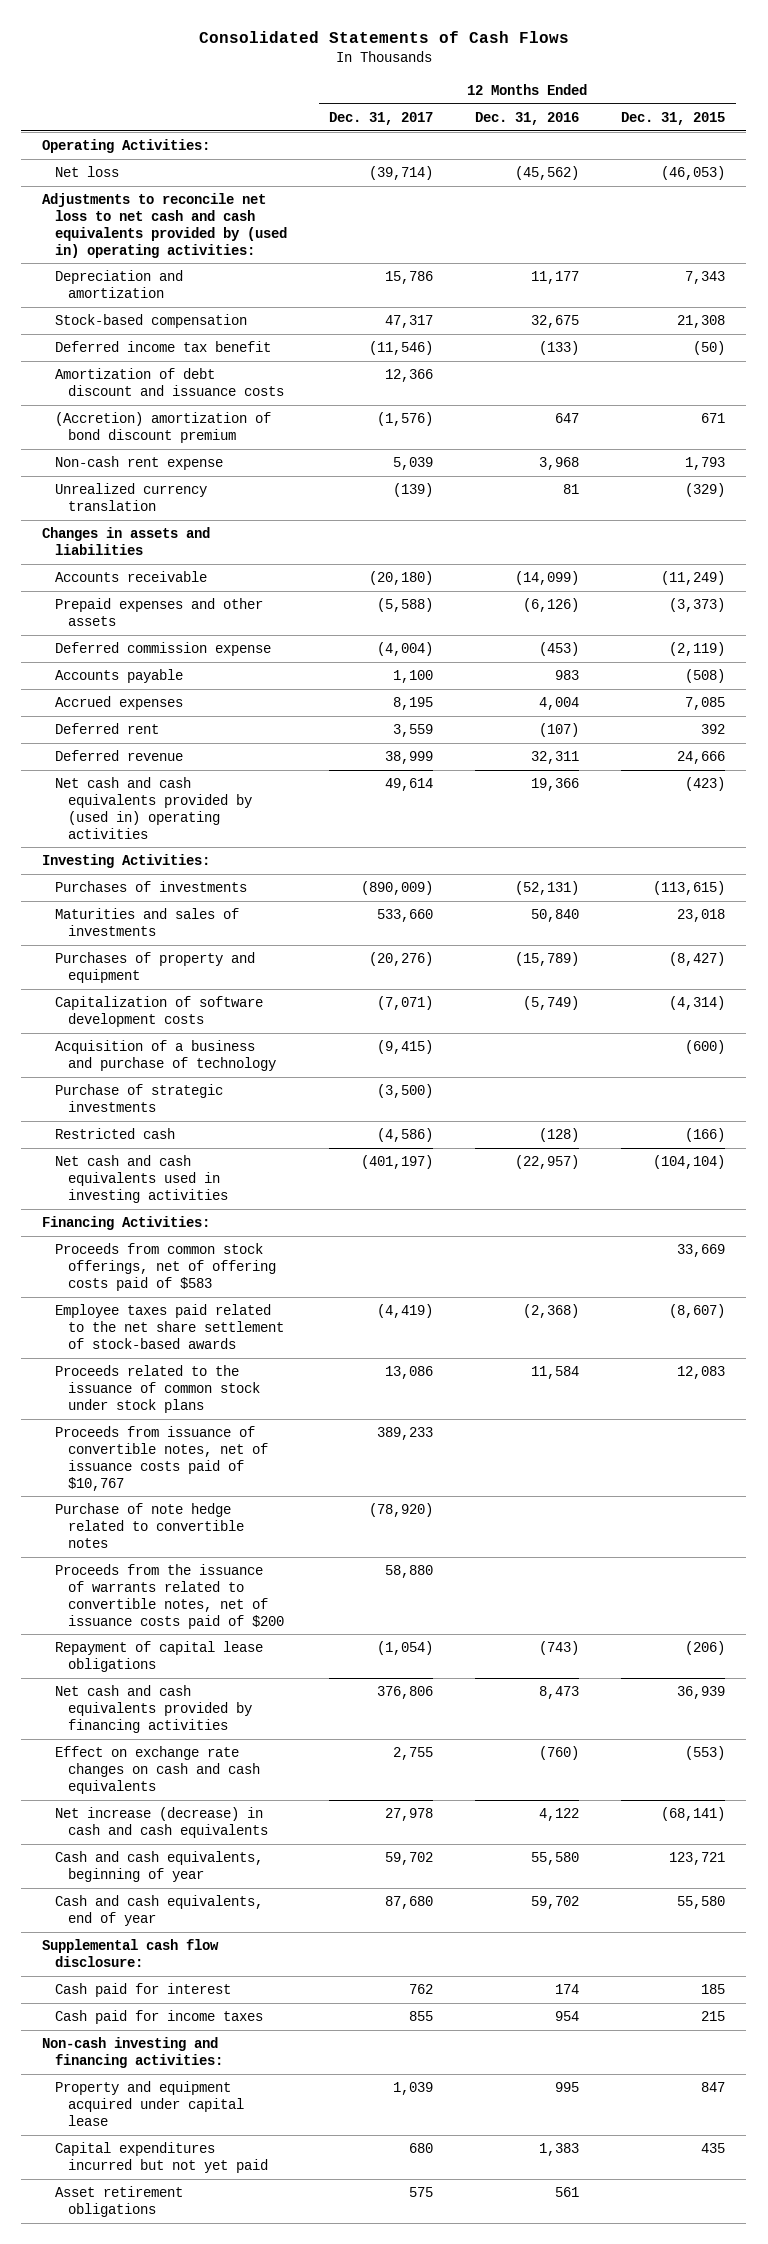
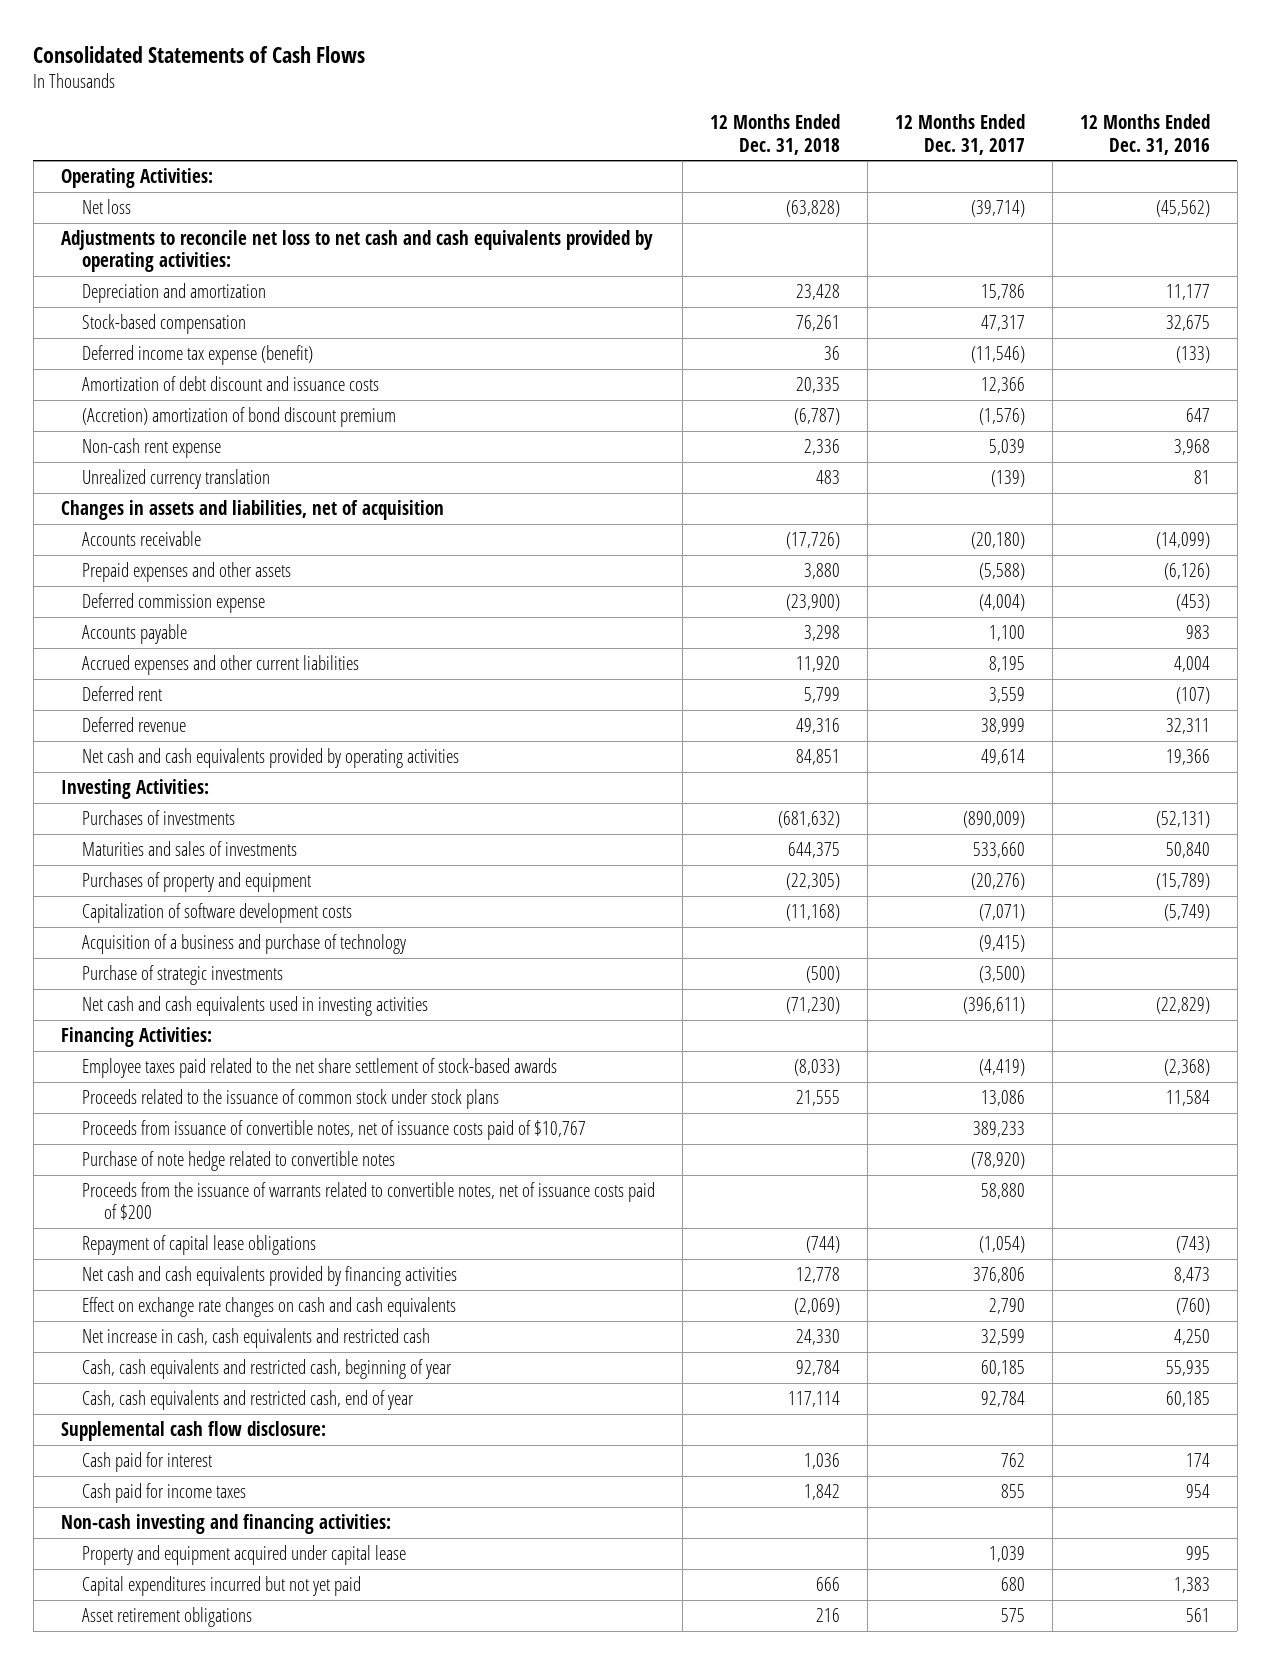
[621,111,726,125] Dec. 31, 2015 -> none
none -> [710,114,841,155] 12 Months Ended Dec. 31, 2018
[42,193,288,258] Adjustments to reconcile net loss to net cash and cash equivalents provided by (used in) operating activities: -> [60,230,653,273] Adjustments to reconcile net loss to net cash and cash equivalents provided by operating activities:
[55,341,272,353] Deferred income tax benefit -> [82,345,314,366] Deferred income tax expense (benefit)
[42,527,211,556] Changes in assets and liabilities -> [60,500,444,521] Changes in assets and liabilities, net of acquisition
[55,696,184,711] Accrued expenses -> [82,655,360,676] Accrued expenses and other current liabilities
[55,777,252,839] Net cash and cash equivalents provided by (used in) operating activities -> [82,748,460,769] Net cash and cash equivalents provided by operating activities
[55,1128,176,1140] Restricted cash -> none
[361,1155,434,1170] (401,197) -> [963,997,1026,1015] (396,611)
[515,1155,580,1170] (22,957) -> [1156,997,1211,1015] (22,829)
[55,1243,276,1291] Proceeds from common stock offerings, net of offering costs paid of $583 -> none
[393,1747,434,1761] 2,755 -> [989,1298,1026,1315] 2,790
[55,1807,268,1839] Net increase (decrease) in cash and cash equivalents -> [82,1328,431,1349] Net increase in cash, cash equivalents and restricted cash
[385,1808,434,1822] 27,978 -> [981,1329,1026,1346] 32,599
[539,1808,580,1822] 4,122 -> [1174,1329,1211,1346] 4,250
[55,1851,264,1883] Cash and cash equivalents, beginning of year -> [82,1359,453,1380] Cash, cash equivalents and restricted cash, beginning of year
[385,1852,434,1866] 59,702 -> [981,1360,1026,1377] 60,185
[531,1852,580,1866] 55,580 -> [1166,1360,1211,1377] 55,935
[55,1895,264,1927] Cash and cash equivalents, end of year -> [82,1390,415,1411] Cash, cash equivalents and restricted cash, end of year
[385,1896,434,1910] 87,680 -> [981,1391,1026,1408] 92,784
[531,1896,580,1910] 59,702 -> [1166,1391,1211,1408] 60,185

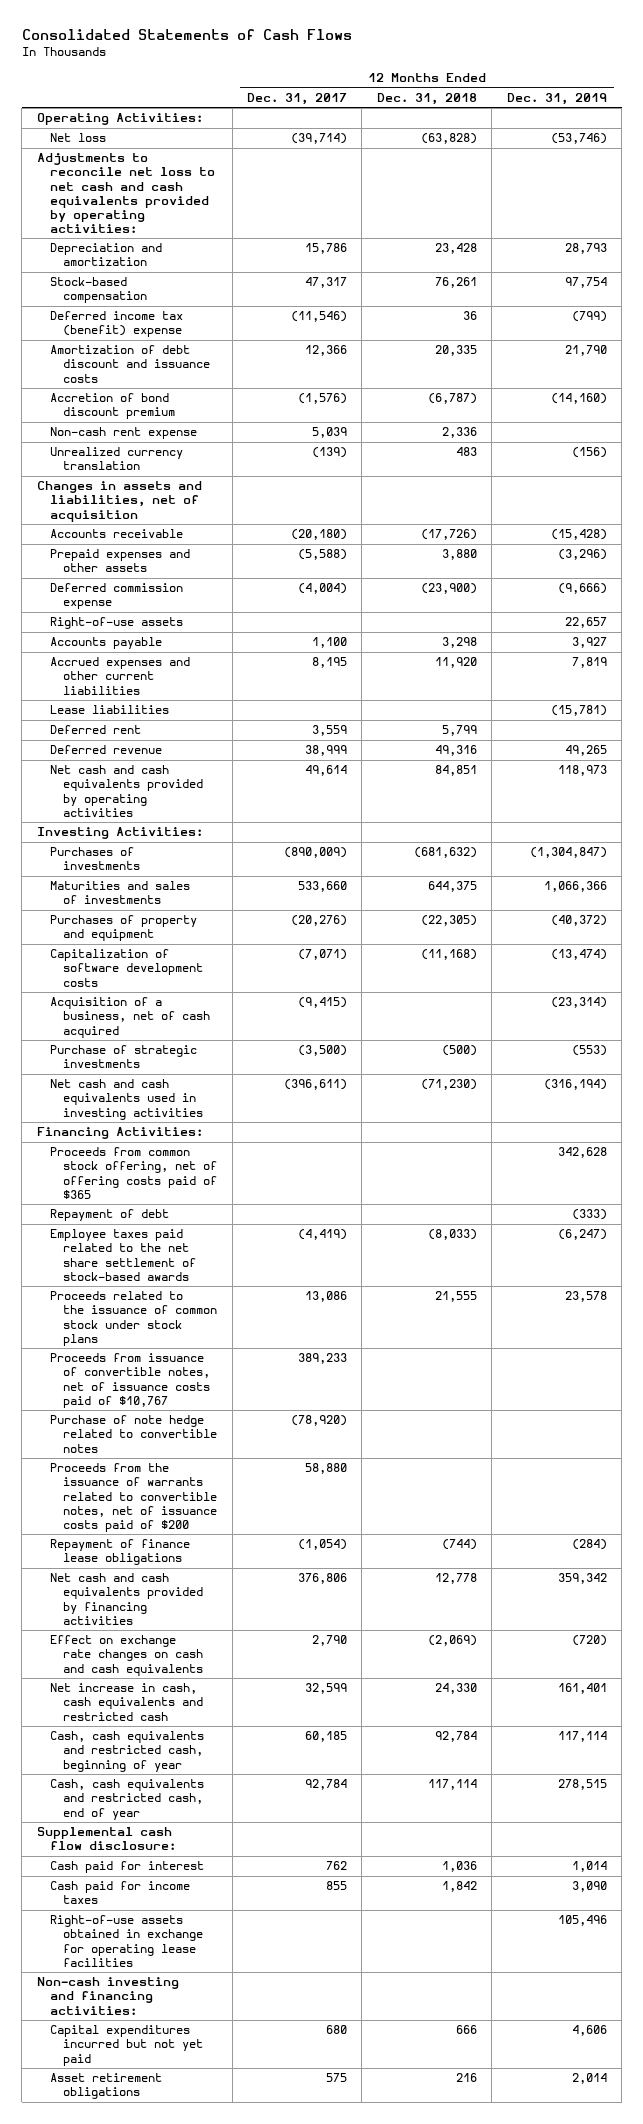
[1080,114,1211,155] 12 Months Ended Dec. 31, 2016 -> none
none -> [506,92,607,105] Dec. 31, 2019
[82,345,314,366] Deferred income tax expense (benefit) -> [49,311,183,338] Deferred income tax (benefit) expense
[82,407,397,428] (Accretion) amortization of bond discount premium -> [49,393,176,420] Accretion of bond discount premium
none -> [49,617,183,630] Right-of-use assets
none -> [49,705,169,715] Lease liabilities
[82,934,407,955] Acquisition of a business and purchase of technology -> [49,997,211,1038] Acquisition of a business, net of cash acquired
none -> [49,1147,218,1199] Proceeds from common stock offering, net of offering costs paid of $365
none -> [49,1209,169,1222] Repayment of debt
[82,1235,317,1256] Repayment of capital lease obligations -> [49,1539,190,1566] Repayment of finance lease obligations
none -> [49,1915,204,1967] Right-of-use assets obtained in exchange for operating lease facilities
[82,1545,407,1566] Property and equipment acquired under capital lease -> none

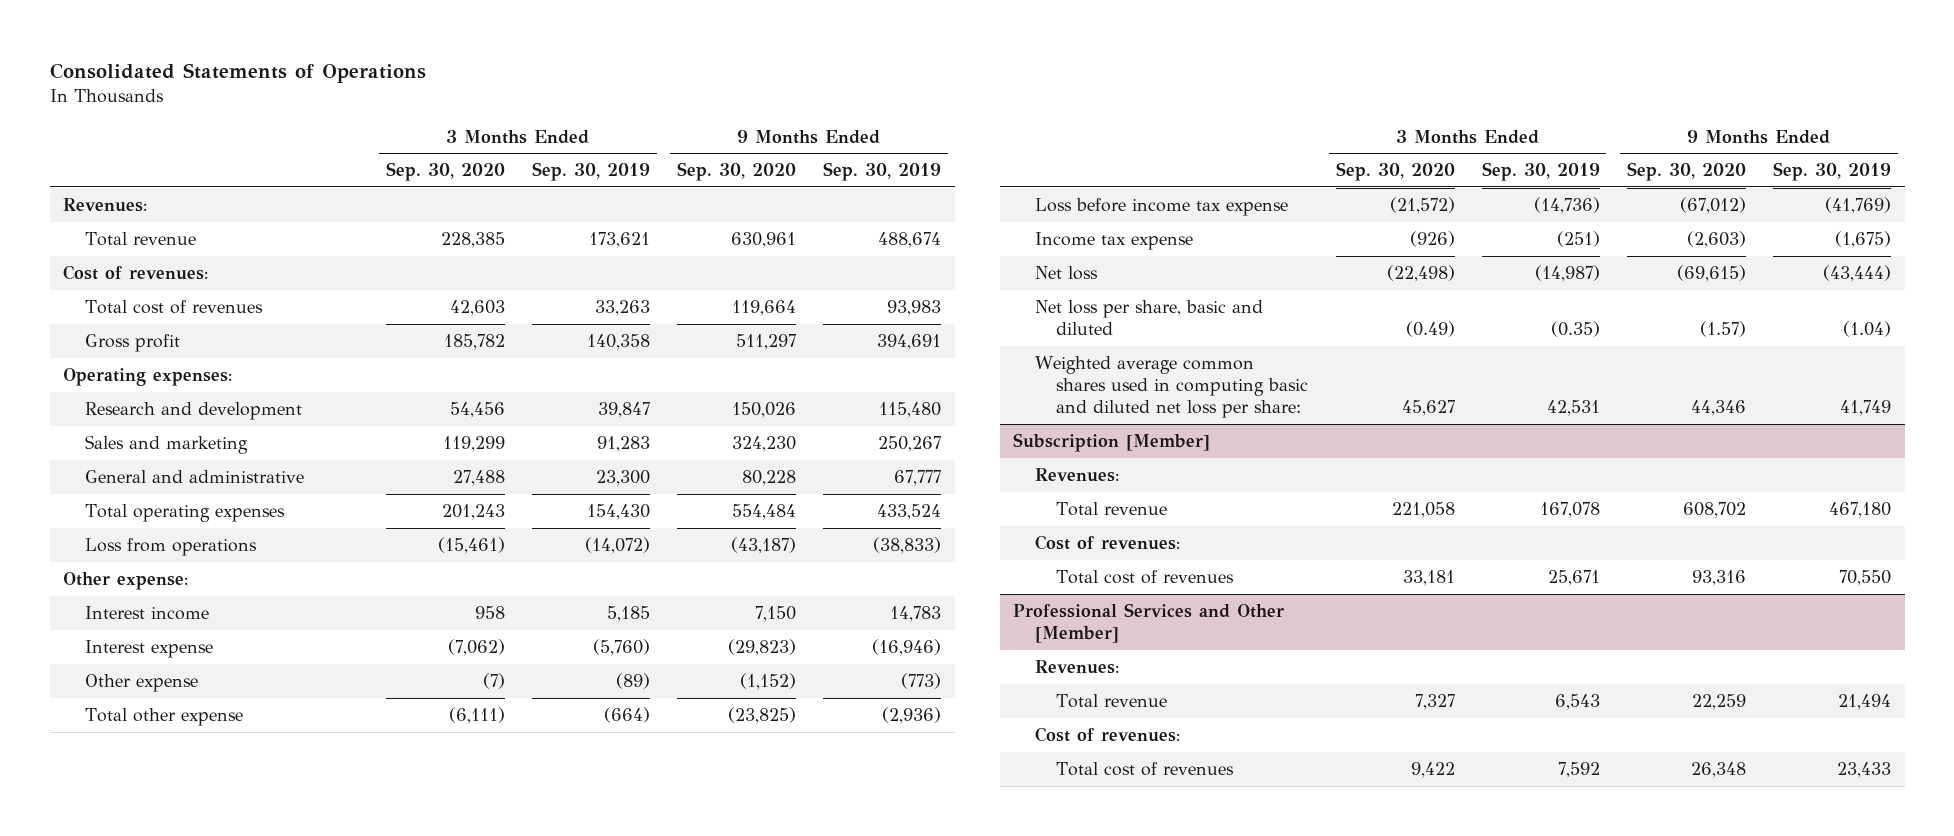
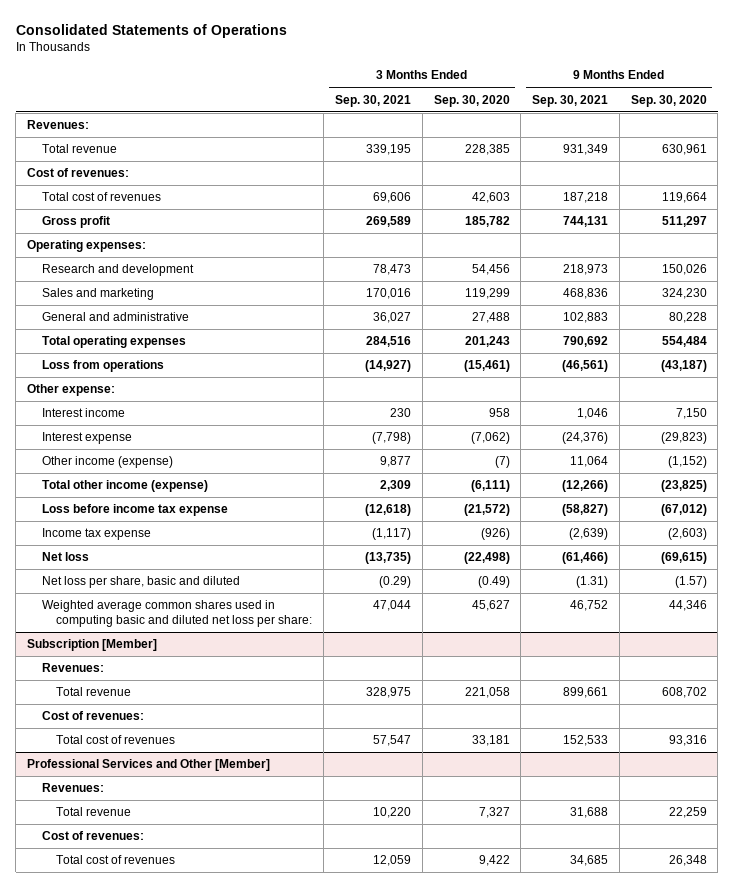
[531,162,650,182] Sep. 30, 2019 -> none
[823,162,942,182] Sep. 30, 2019 -> none
none -> [334,94,411,107] Sep. 30, 2021
none -> [532,94,609,107] Sep. 30, 2021
[84,673,198,692] Other expense -> [41,456,173,469] Other income (expense)
[84,707,243,726] Total other expense -> [41,480,208,493] Total other income (expense)

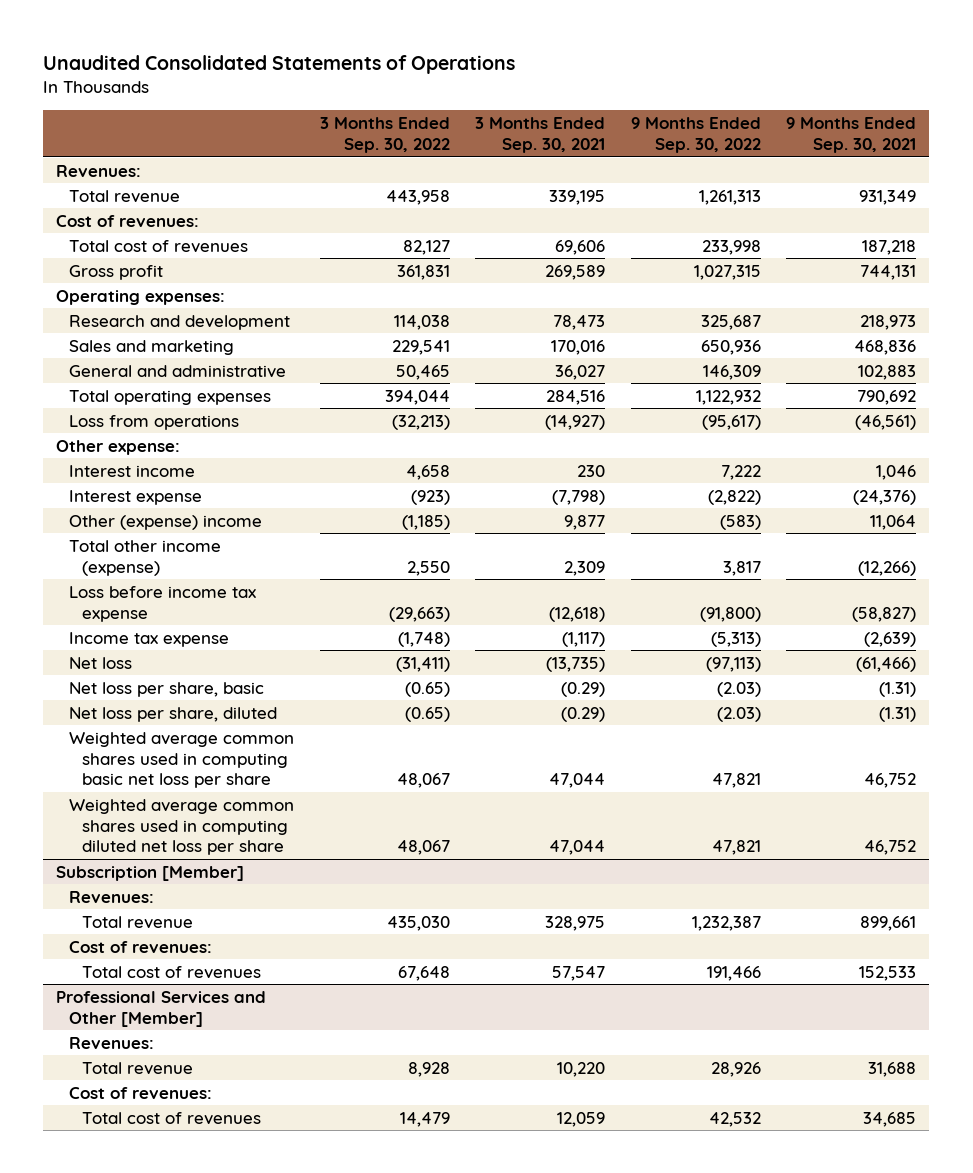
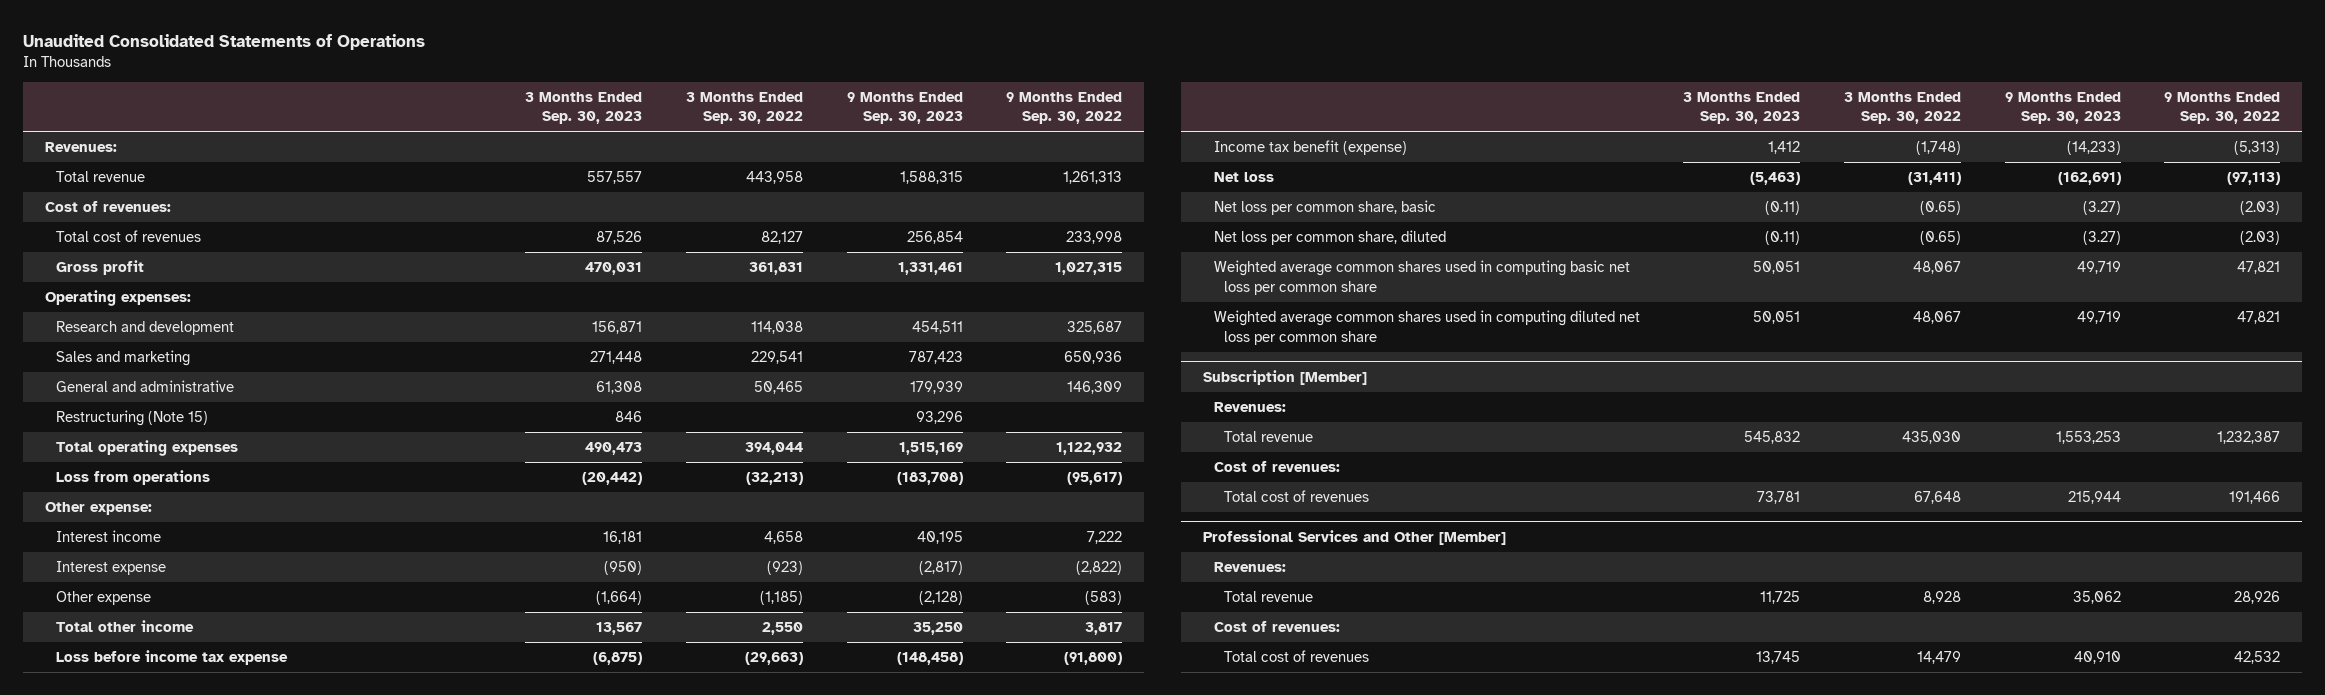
[475,117,606,153] 3 Months Ended Sep. 30, 2021 -> none
[786,117,917,153] 9 Months Ended Sep. 30, 2021 -> none
none -> [525,92,643,125] 3 Months Ended Sep. 30, 2023
none -> [846,92,963,125] 9 Months Ended Sep. 30, 2023
none -> [55,410,208,427] Restructuring (Note 15)
[69,514,263,530] Other (expense) income -> [55,591,151,606] Other expense
[69,539,222,576] Total other income (expense) -> [55,620,194,633] Total other income
[69,631,230,647] Income tax expense -> [1213,140,1407,156] Income tax benefit (expense)
[69,681,265,697] Net loss per share, basic -> [1213,200,1436,216] Net loss per common share, basic
[69,706,278,722] Net loss per share, diluted -> [1213,230,1446,246] Net loss per common share, diluted
[69,731,295,789] Weighted average common shares used in computing basic net loss per share -> [1213,260,1630,295] Weighted average common shares used in computing basic net loss per common share
[69,798,295,856] Weighted average common shares used in computing diluted net loss per share -> [1213,310,1640,345] Weighted average common shares used in computing diluted net loss per common share

